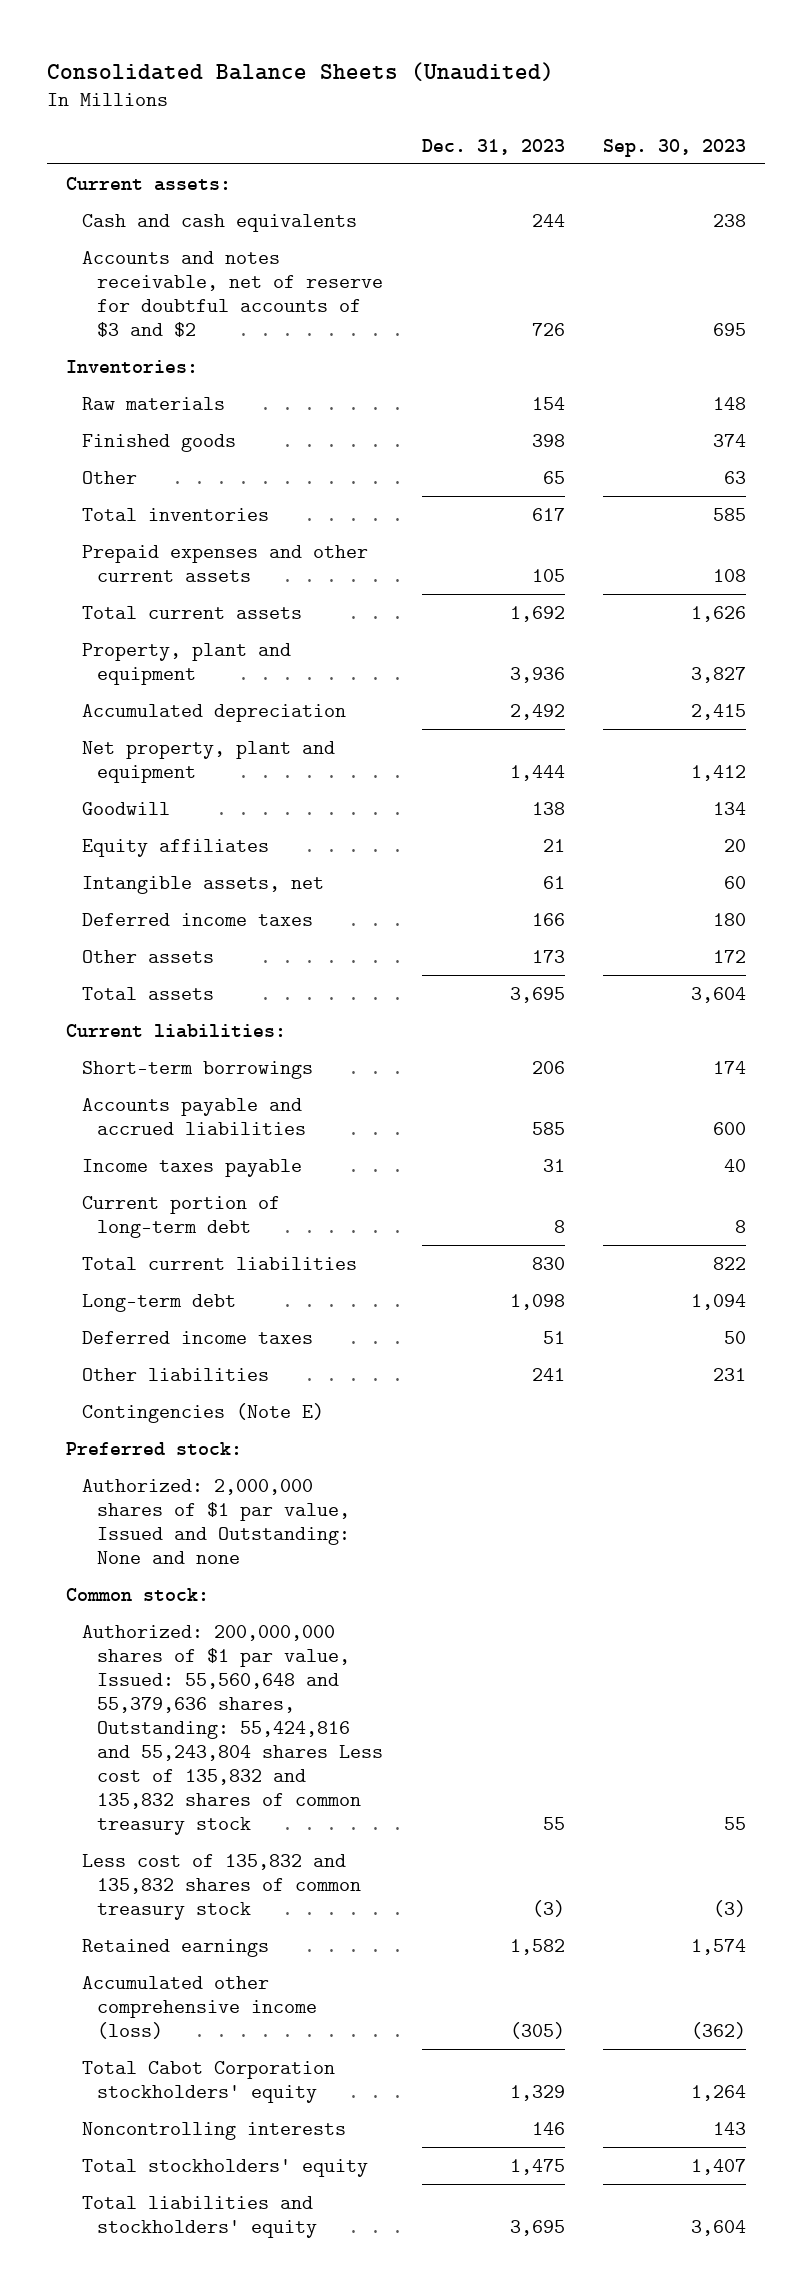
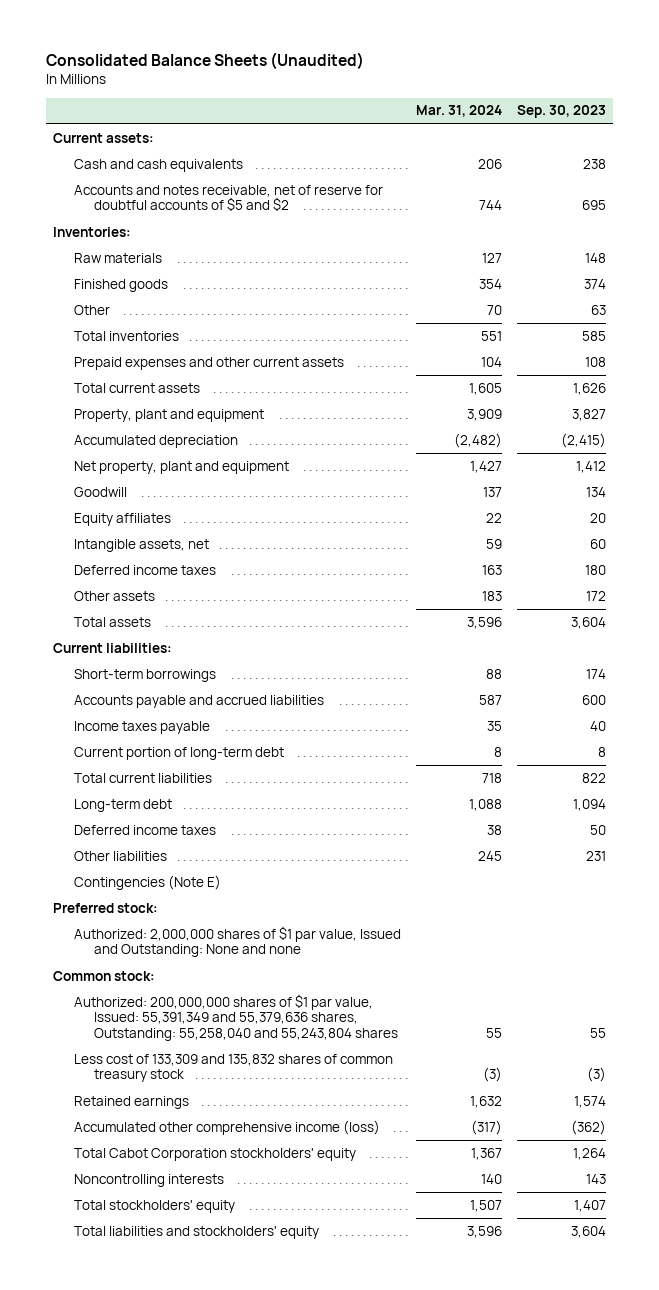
[421,138,565,155] Dec. 31, 2023 -> none
none -> [415,105,502,118] Mar. 31, 2024
[81,250,384,337] Accounts and notes receivable, net of reserve for doubtful accounts of $3 and $2 -> [73,184,383,212] Accounts and notes receivable, net of reserve for doubtful accounts of $5 and $2
[690,703,746,720] 2,415 -> [560,432,606,448] (2,415)
[81,1624,384,1836] Authorized: 200,000,000 shares of $1 par value, Issued: 55,560,648 and 55,379,636 shares, Outstanding: 55,424,816 and 55,243,804 shares Less cost of 135,832 and 135,832 shares of common treasury stock -> [73,993,398,1041] Authorized: 200,000,000 shares of $1 par value, Issued: 55,391,349 and 55,379,636 shares, Outstanding: 55,258,040 and 55,243,804 shares
[81,1853,362,1920] Less cost of 135,832 and 135,832 shares of common treasury stock -> [73,1053,393,1083] Less cost of 133,309 and 135,832 shares of common treasury stock

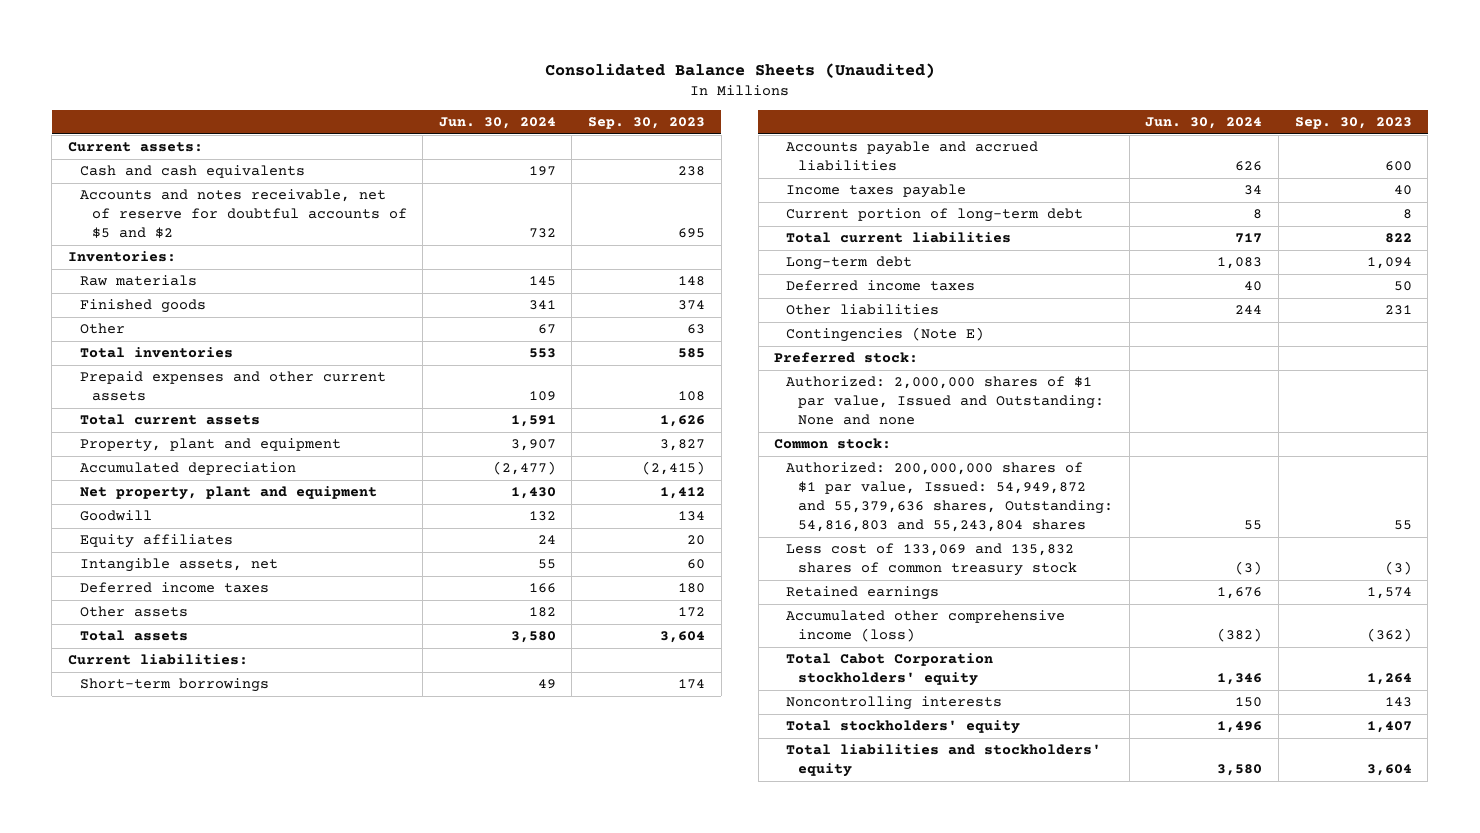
[415,105,502,118] Mar. 31, 2024 -> none
none -> [438,117,556,130] Jun. 30, 2024
[73,993,398,1041] Authorized: 200,000,000 shares of $1 par value, Issued: 55,391,349 and 55,379,636 shares, Outstanding: 55,258,040 and 55,243,804 shares -> [786,462,1114,533] Authorized: 200,000,000 shares of $1 par value, Issued: 54,949,872 and 55,379,636 shares, Outstanding: 54,816,803 and 55,243,804 shares
[73,1053,393,1083] Less cost of 133,309 and 135,832 shares of common treasury stock -> [786,543,1078,577] Less cost of 133,069 and 135,832 shares of common treasury stock

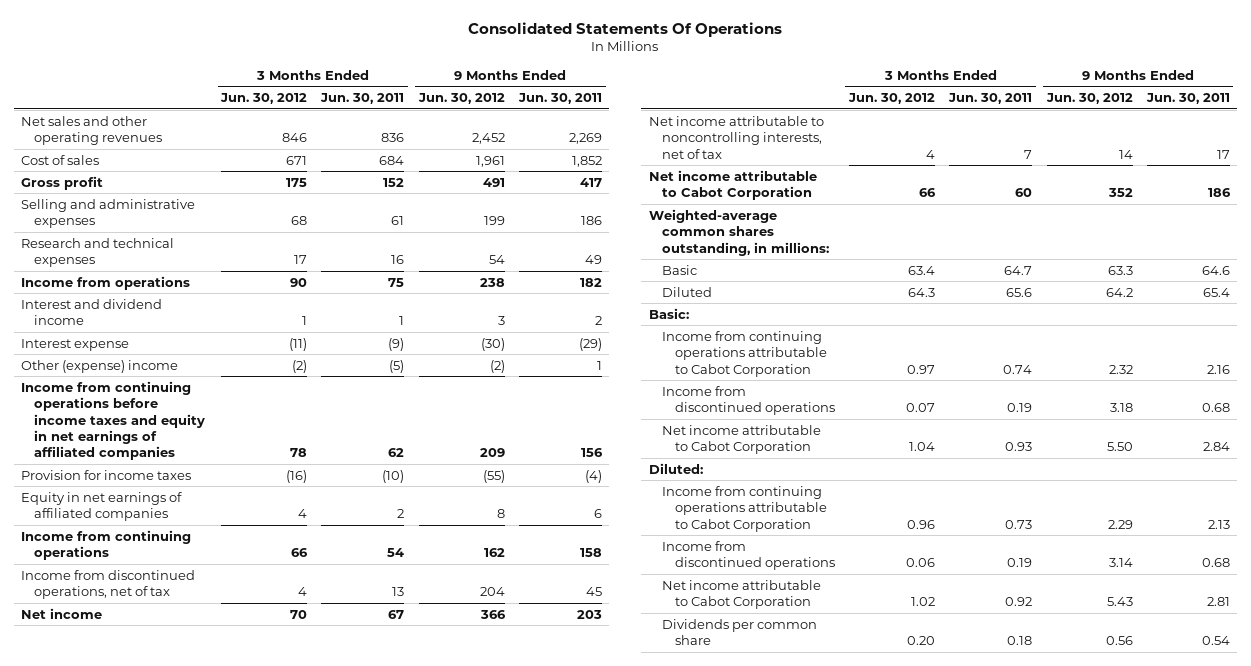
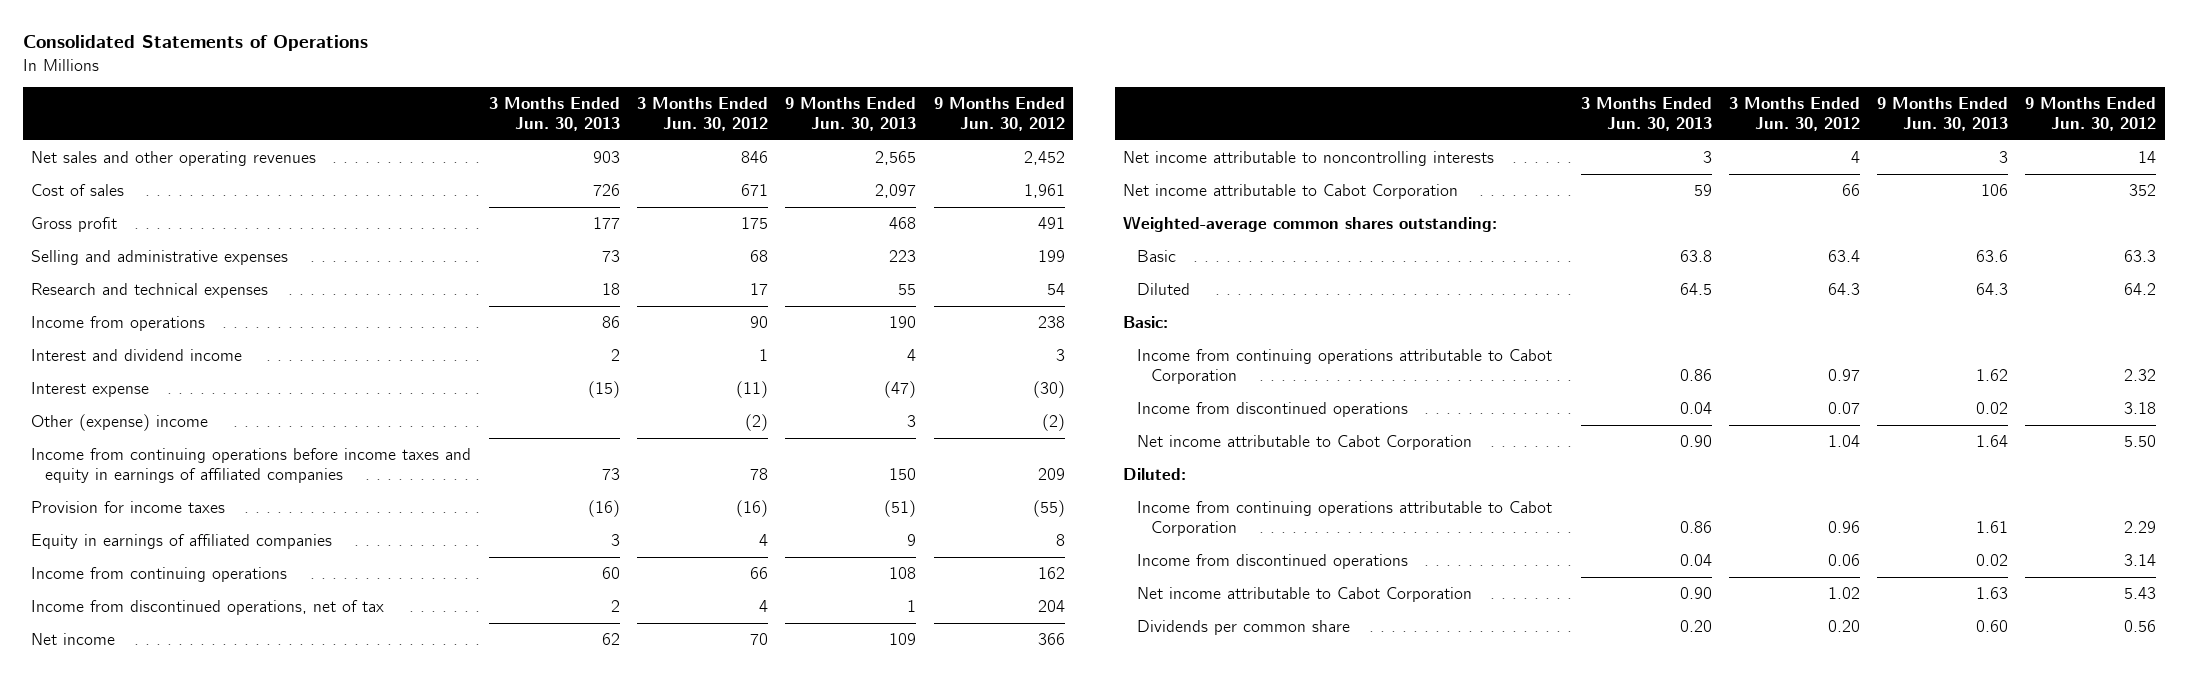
[468,21,783,37] Consolidated Statements Of Operations -> [22,35,368,52] Consolidated Statements of Operations
[320,93,405,105] Jun. 30, 2011 -> none
[517,93,602,105] Jun. 30, 2011 -> none
none -> [488,97,620,132] 3 Months Ended Jun. 30, 2013
none -> [785,97,917,132] 9 Months Ended Jun. 30, 2013
[20,380,205,461] Income from continuing operations before income taxes and equity in net earnings of affiliated companies -> [31,447,472,483] Income from continuing operations before income taxes and equity in earnings of affiliated companies
[20,491,182,522] Equity in net earnings of affiliated companies -> [31,533,333,549] Equity in earnings of affiliated companies
[648,115,824,159] Net income attributable to noncontrolling interests, net of tax -> [1123,150,1495,166] Net income attributable to noncontrolling interests
[648,208,829,256] Weighted-average common shares outstanding, in millions: -> [1123,215,1498,232] Weighted-average common shares outstanding:

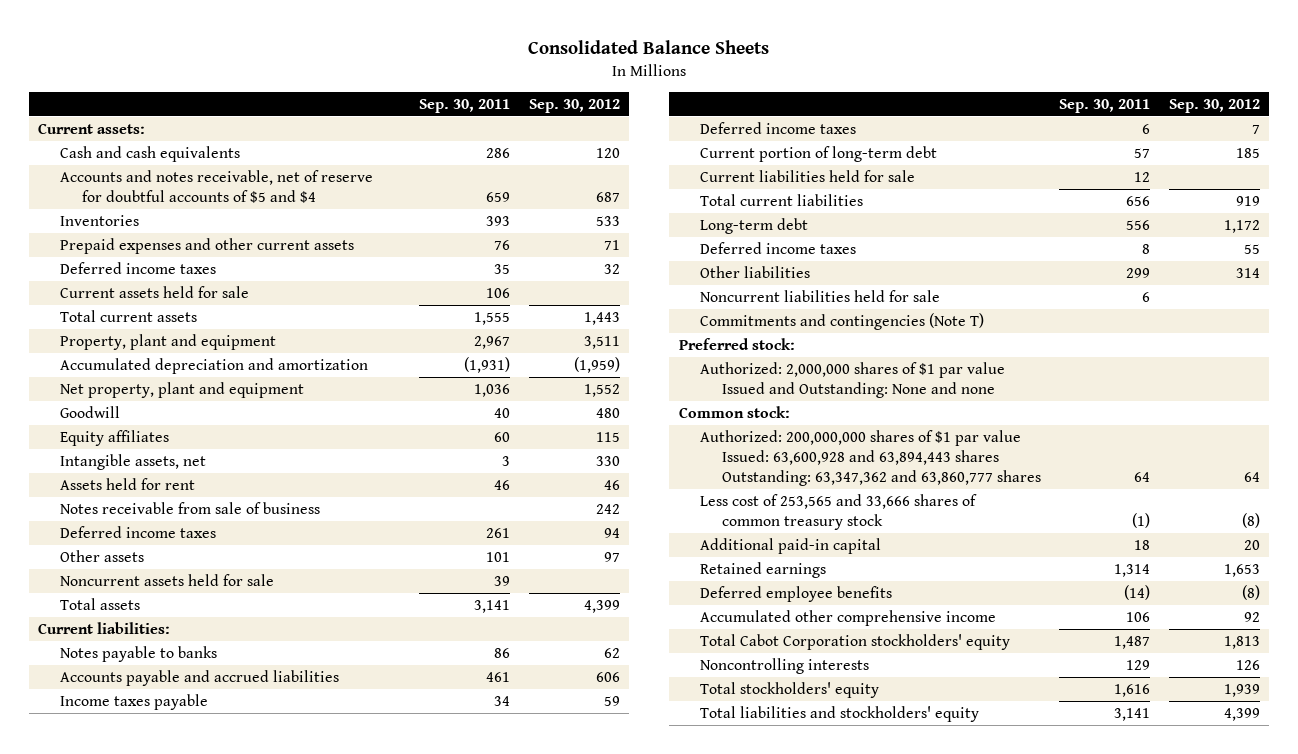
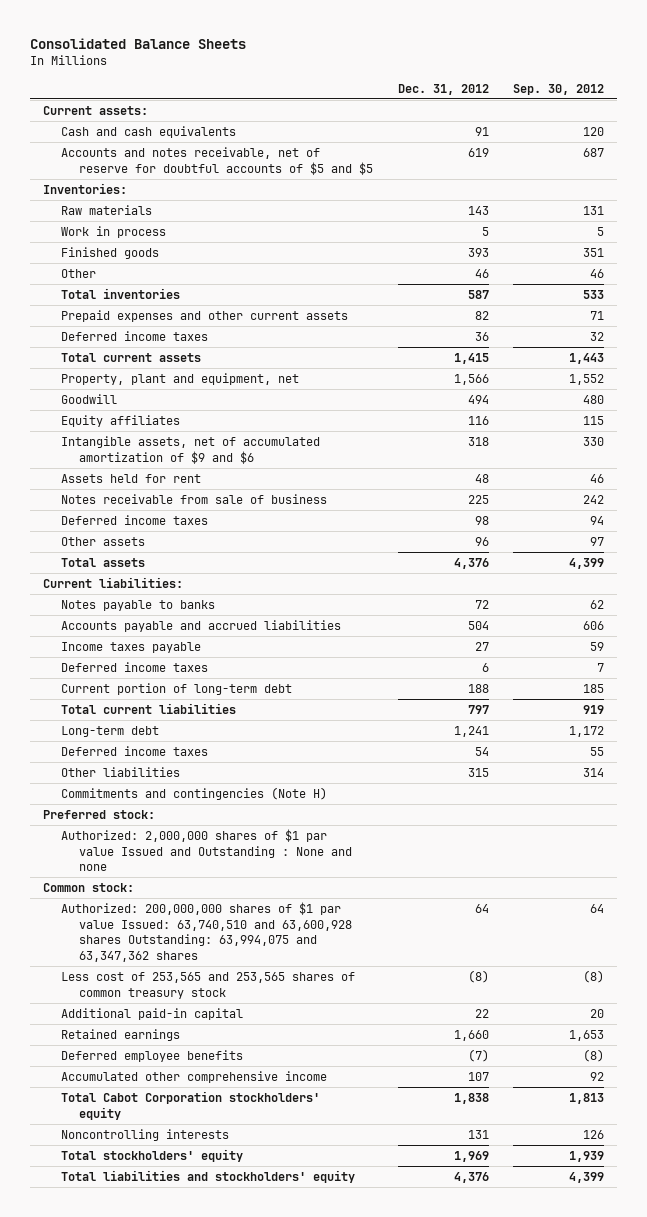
[419,98,511,113] Sep. 30, 2011 -> none
none -> [397,83,489,95] Dec. 31, 2012
[60,170,374,204] Accounts and notes receivable, net of reserve for doubtful accounts of $5 and $4 -> [60,147,374,175] Accounts and notes receivable, net of reserve for doubtful accounts of $5 and $5
none -> [42,183,127,195] Inventories:
none -> [60,205,152,216] Raw materials
none -> [60,226,166,239] Work in process
none -> [60,247,159,260] Finished goods
none -> [60,269,96,279] Other
[60,215,140,227] Inventories -> [60,288,180,300] Total inventories
[60,286,250,299] Current assets held for sale -> none
[60,334,277,351] Property, plant and equipment -> none
[60,358,369,375] Accumulated depreciation and amortization -> none
[60,382,305,399] Net property, plant and equipment -> [60,373,299,386] Property, plant and equipment, net
[60,454,207,471] Intangible assets, net -> [60,436,320,464] Intangible assets, net of accumulated amortization of $9 and $6
[60,574,275,587] Noncurrent assets held for sale -> none
[700,170,916,183] Current liabilities held for sale -> none
[700,290,941,303] Noncurrent liabilities held for sale -> none
[700,313,985,331] Commitments and contingencies (Note T) -> [60,787,327,801] Commitments and contingencies (Note H)
[700,362,1006,399] Authorized: 2,000,000 shares of $1 par value Issued and Outstanding: None and none -> [60,829,353,872] Authorized: 2,000,000 shares of $1 par value Issued and Outstanding : None and none
[700,430,1041,487] Authorized: 200,000,000 shares of $1 par value Issued: 63,600,928 and 63,894,443 shares Outstanding: 63,347,362 and 63,860,777 shares -> [60,902,353,962] Authorized: 200,000,000 shares of $1 par value Issued: 63,740,510 and 63,600,928 shares Outstanding: 63,994,075 and 63,347,362 shares
[700,494,978,531] Less cost of 253,565 and 33,666 shares of common treasury stock -> [60,972,355,999] Less cost of 253,565 and 253,565 shares of common treasury stock

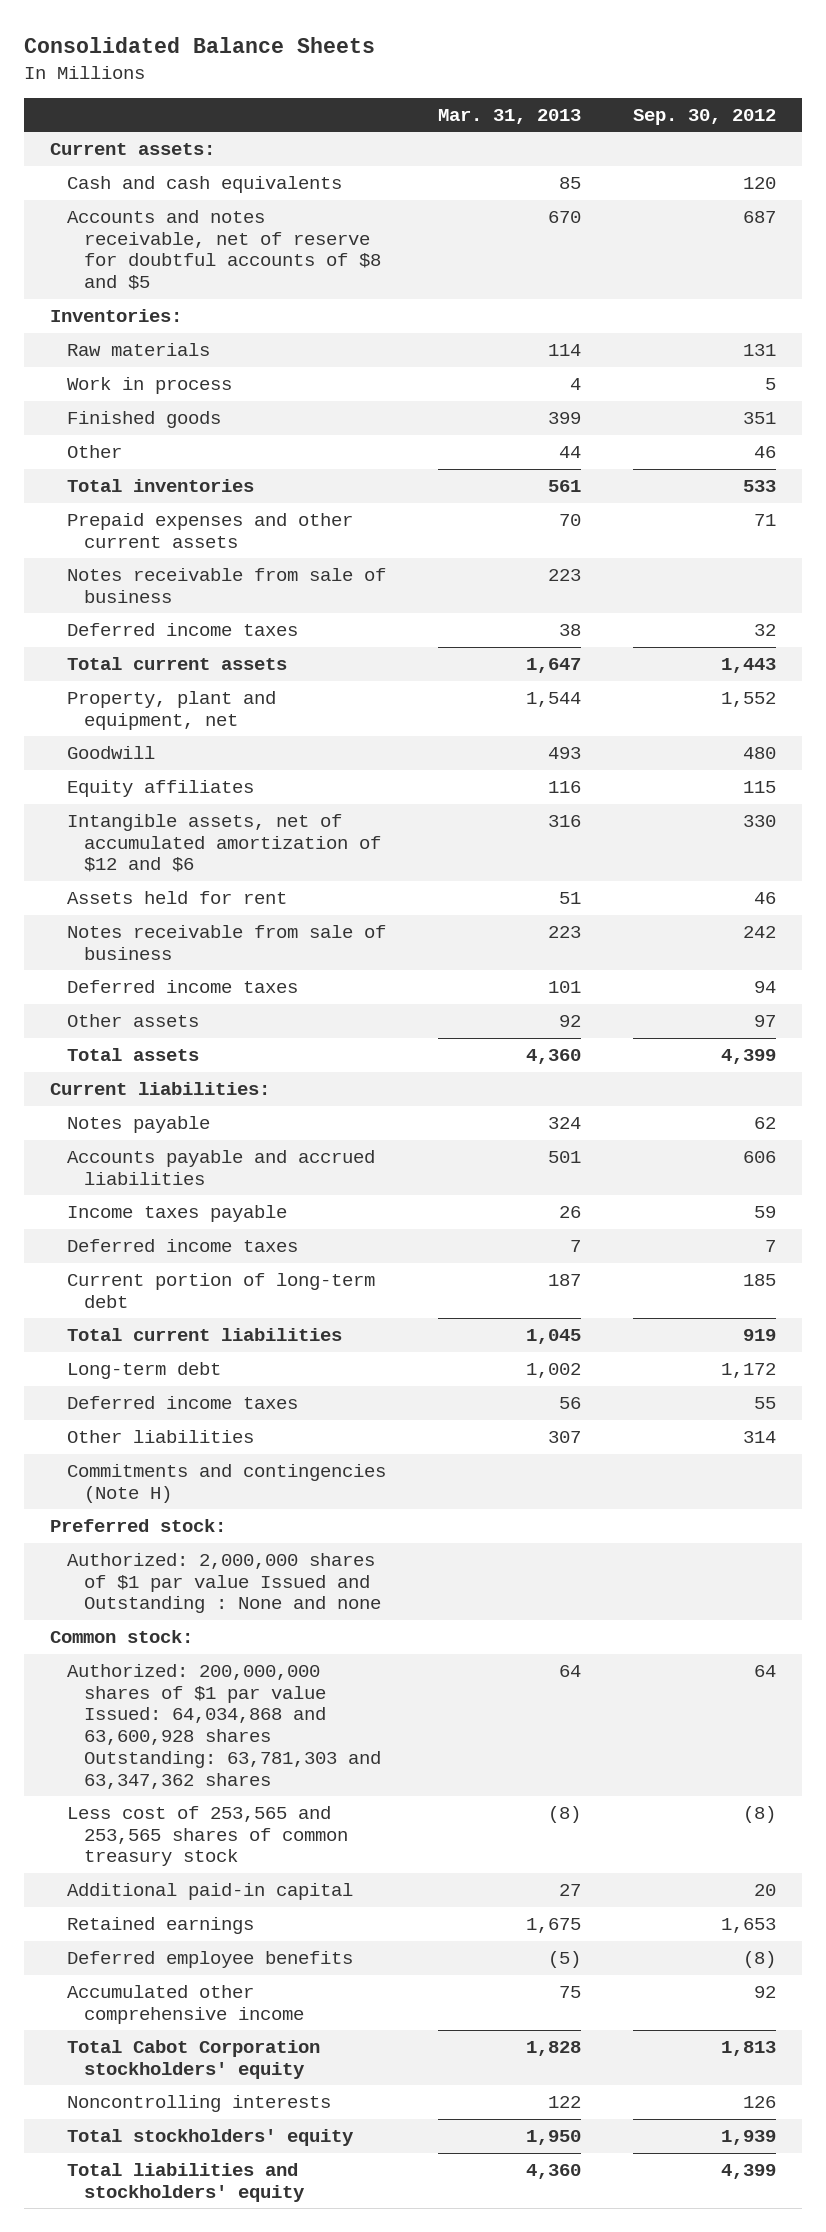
[397,83,489,95] Dec. 31, 2012 -> none
none -> [437,108,581,124] Mar. 31, 2013
[60,147,374,175] Accounts and notes receivable, net of reserve for doubtful accounts of $5 and $5 -> [67,210,382,291] Accounts and notes receivable, net of reserve for doubtful accounts of $8 and $5
none -> [67,568,387,603] Notes receivable from sale of business
[60,436,320,464] Intangible assets, net of accumulated amortization of $9 and $6 -> [67,814,382,873] Intangible assets, net of accumulated amortization of $12 and $6
[60,600,215,612] Notes payable to banks -> [67,1116,211,1134] Notes payable
[60,902,353,962] Authorized: 200,000,000 shares of $1 par value Issued: 63,740,510 and 63,600,928 shares Outstanding: 63,994,075 and 63,347,362 shares -> [67,1664,382,1789] Authorized: 200,000,000 shares of $1 par value Issued: 64,034,868 and 63,600,928 shares Outstanding: 63,781,303 and 63,347,362 shares

